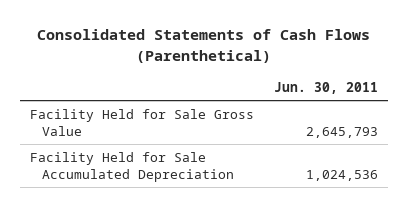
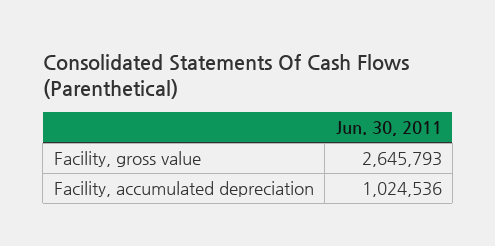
[36,29,370,63] Consolidated Statements of Cash Flows (Parenthetical) -> [42,53,409,100] Consolidated Statements Of Cash Flows (Parenthetical)
[29,109,254,136] Facility Held for Sale Gross Value -> [53,150,201,167] Facility, gross value
[29,152,234,182] Facility Held for Sale Accumulated Depreciation -> [53,180,314,197] Facility, accumulated depreciation

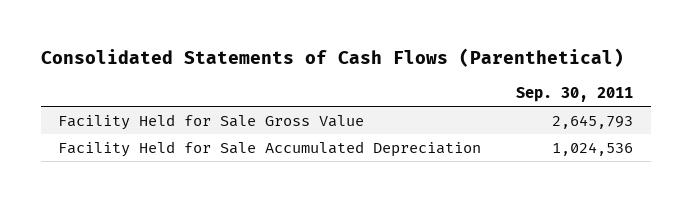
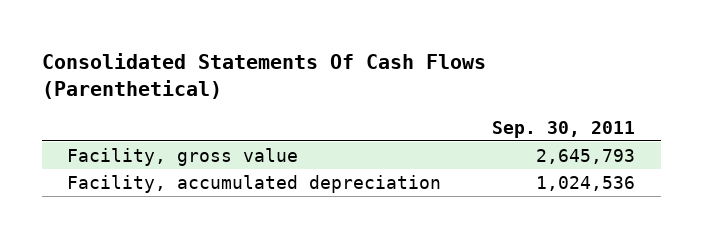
[40,48,624,68] Consolidated Statements of Cash Flows (Parenthetical) -> [42,53,487,100] Consolidated Statements Of Cash Flows (Parenthetical)
[58,113,365,130] Facility Held for Sale Gross Value -> [67,147,299,166] Facility, gross value
[58,140,482,157] Facility Held for Sale Accumulated Depreciation -> [67,174,442,193] Facility, accumulated depreciation

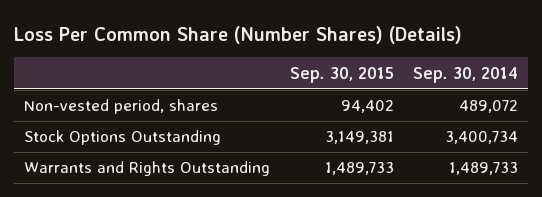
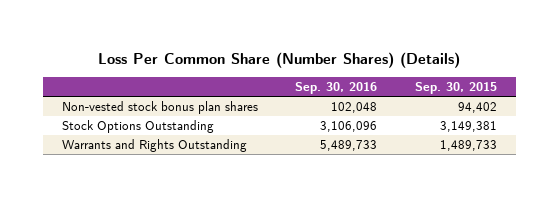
[413,66,519,83] Sep. 30, 2014 -> none
none -> [295,81,378,94] Sep. 30, 2016
[24,99,219,115] Non-vested period, shares -> [61,101,258,115] Non-vested stock bonus plan shares

